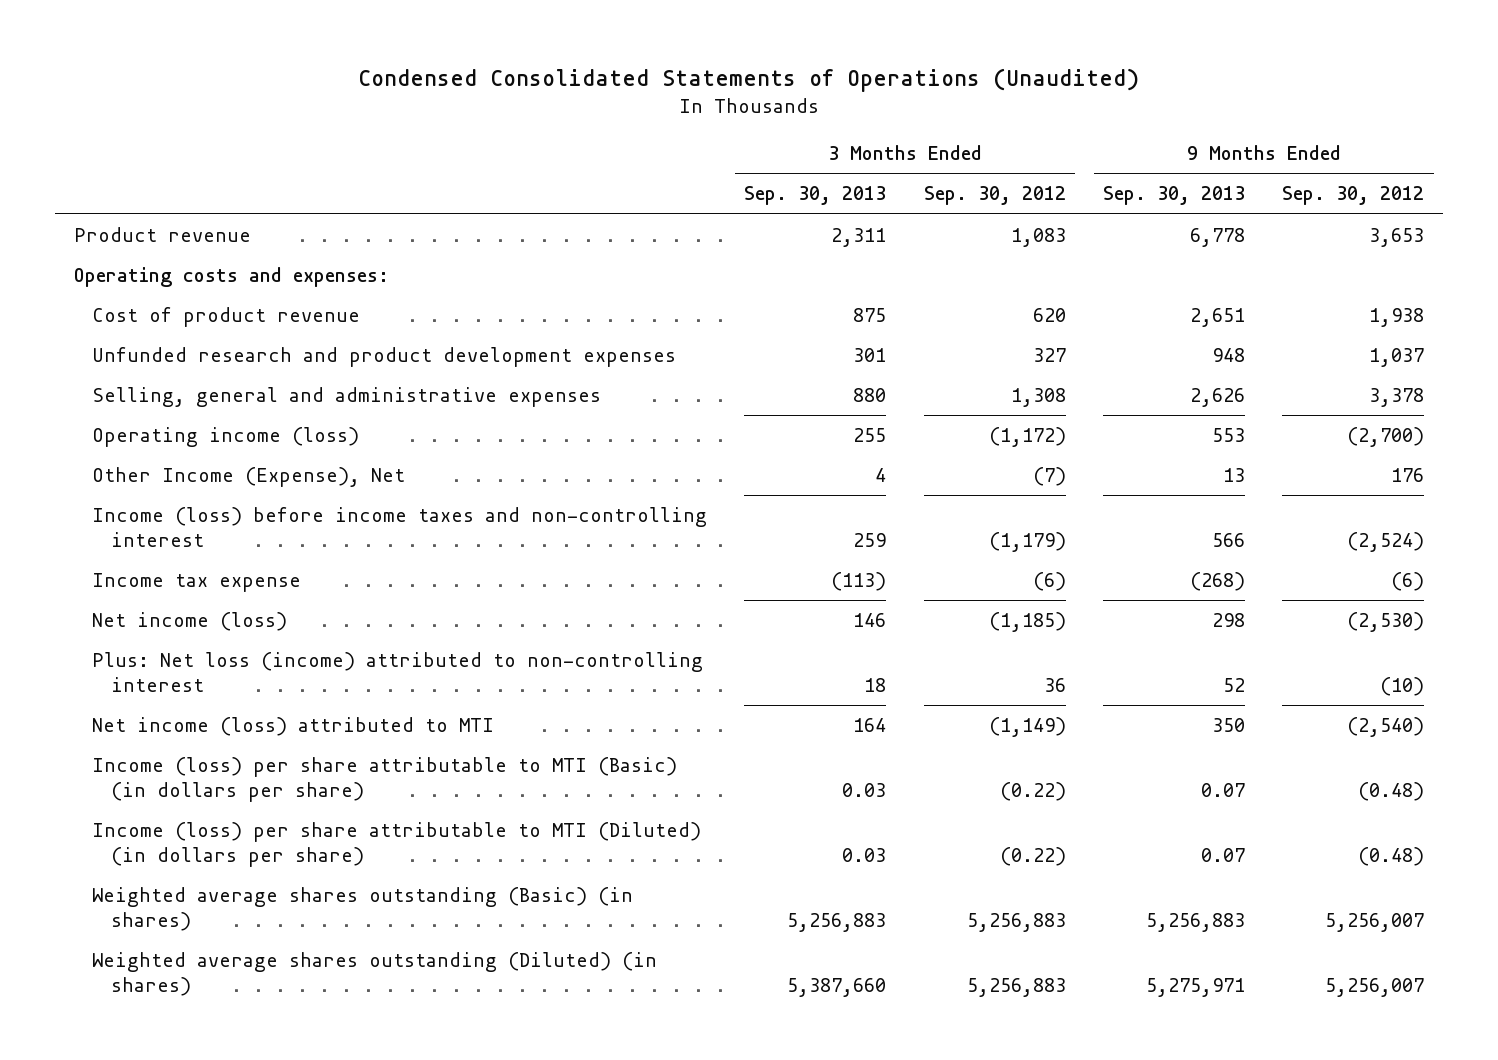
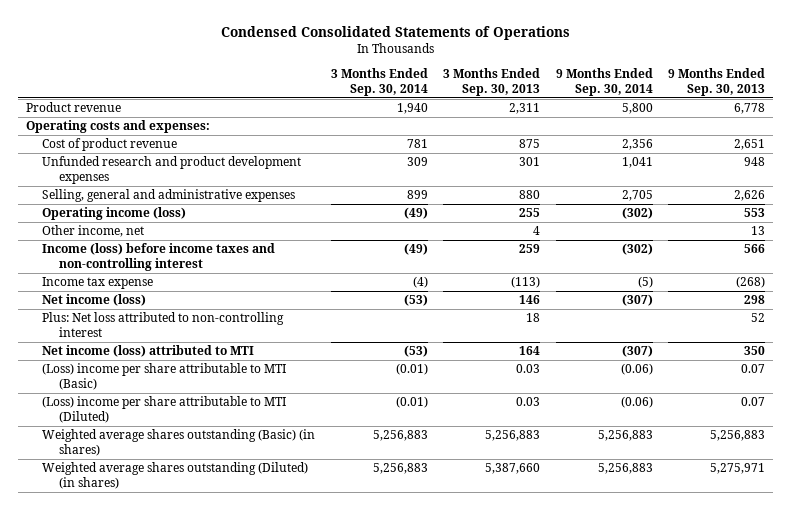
[357,68,1139,93] Condensed Consolidated Statements of Operations (Unaudited) -> [220,25,570,40] Condensed Consolidated Statements of Operations
[923,186,1066,206] Sep. 30, 2012 -> none
[1282,186,1425,206] Sep. 30, 2012 -> none
none -> [330,68,428,96] 3 Months Ended Sep. 30, 2014
none -> [555,68,653,96] 9 Months Ended Sep. 30, 2014
[92,467,406,488] Other Income (Expense), Net -> [42,225,145,238] Other income, net
[92,652,704,693] Plus: Net loss (income) attributed to non-controlling interest -> [42,312,285,337] Plus: Net loss attributed to non-controlling interest
[92,757,678,803] Income (loss) per share attributable to MTI (Basic) (in dollars per share) -> [42,363,287,390] (Loss) income per share attributable to MTI (Basic)
[92,822,702,868] Income (loss) per share attributable to MTI (Diluted) (in dollars per share) -> [42,396,287,423] (Loss) income per share attributable to MTI (Diluted)

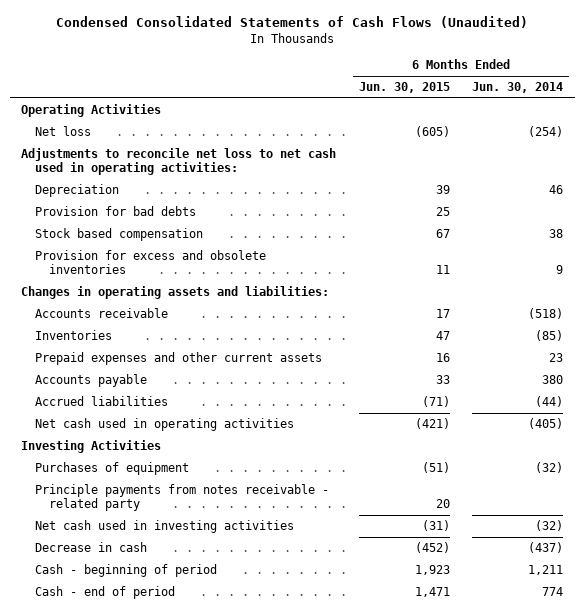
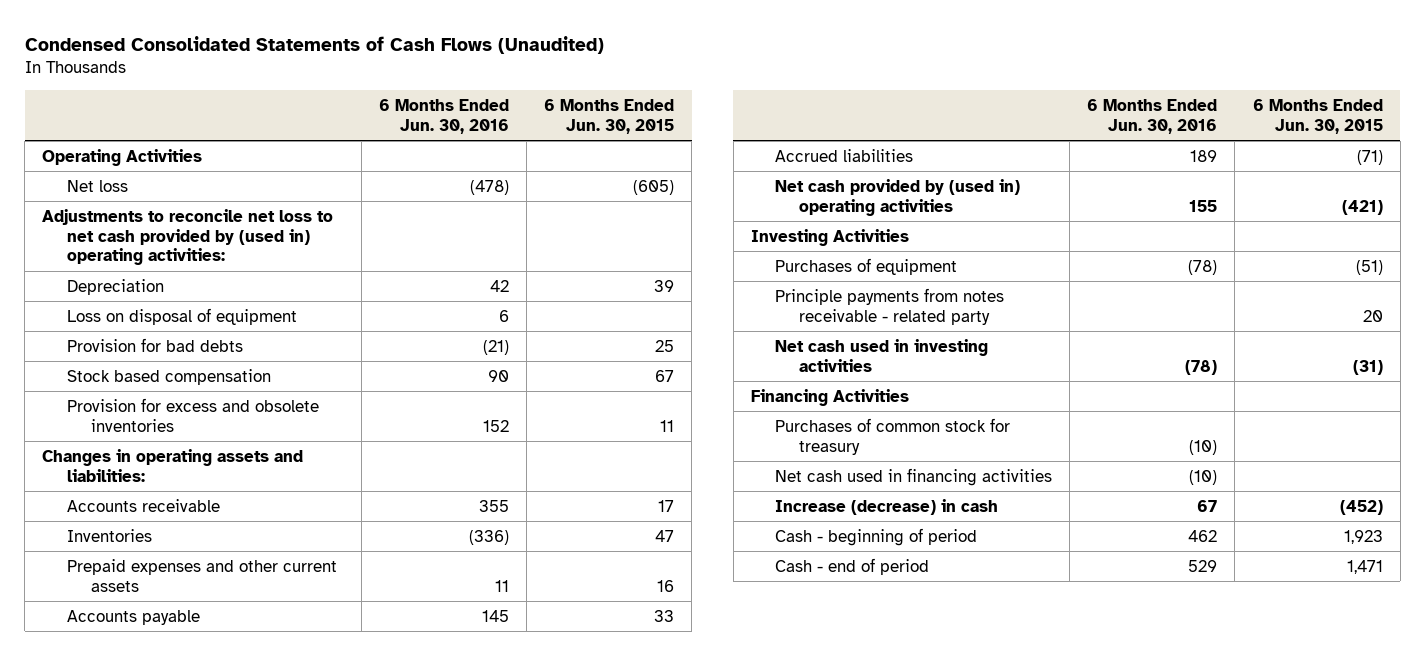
[472,81,564,93] Jun. 30, 2014 -> none
none -> [378,98,509,134] 6 Months Ended Jun. 30, 2016
[20,147,336,176] Adjustments to reconcile net loss to net cash used in operating activities: -> [42,208,334,266] Adjustments to reconcile net loss to net cash provided by (used in) operating activities:
none -> [66,307,297,325] Loss on disposal of equipment
[35,417,295,431] Net cash used in operating activities -> [775,178,1021,216] Net cash provided by (used in) operating activities
none -> [750,388,909,406] Financing Activities
none -> [775,417,1011,455] Purchases of common stock for treasury
none -> [775,467,1053,486] Net cash used in financing activities
[35,541,148,552] Decrease in cash -> [775,498,999,515] Increase (decrease) in cash

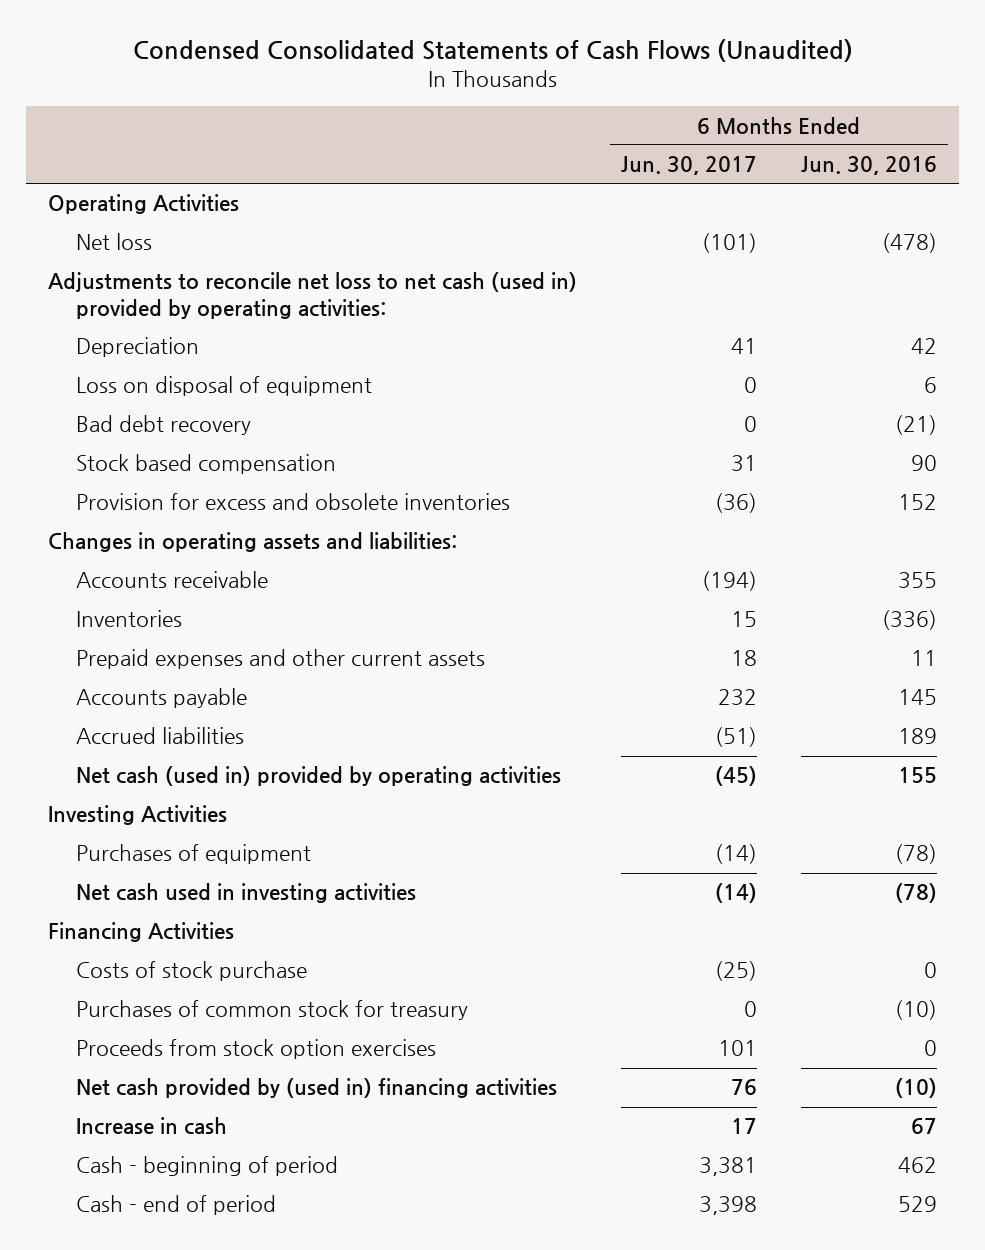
[544,98,675,134] 6 Months Ended Jun. 30, 2015 -> none
none -> [621,156,758,176] Jun. 30, 2017
[42,208,334,266] Adjustments to reconcile net loss to net cash provided by (used in) operating activities: -> [47,272,577,319] Adjustments to reconcile net loss to net cash (used in) provided by operating activities:
[66,337,243,352] Provision for bad debts -> [75,415,251,436] Bad debt recovery
[775,178,1021,216] Net cash provided by (used in) operating activities -> [75,766,561,787] Net cash (used in) provided by operating activities
[775,287,1005,325] Principle payments from notes receivable - related party -> none
none -> [75,961,307,982] Costs of stock purchase
none -> [75,1039,436,1060] Proceeds from stock option exercises
[775,467,1053,486] Net cash used in financing activities -> [75,1078,557,1099] Net cash provided by (used in) financing activities
[775,498,999,515] Increase (decrease) in cash -> [75,1117,227,1136] Increase in cash

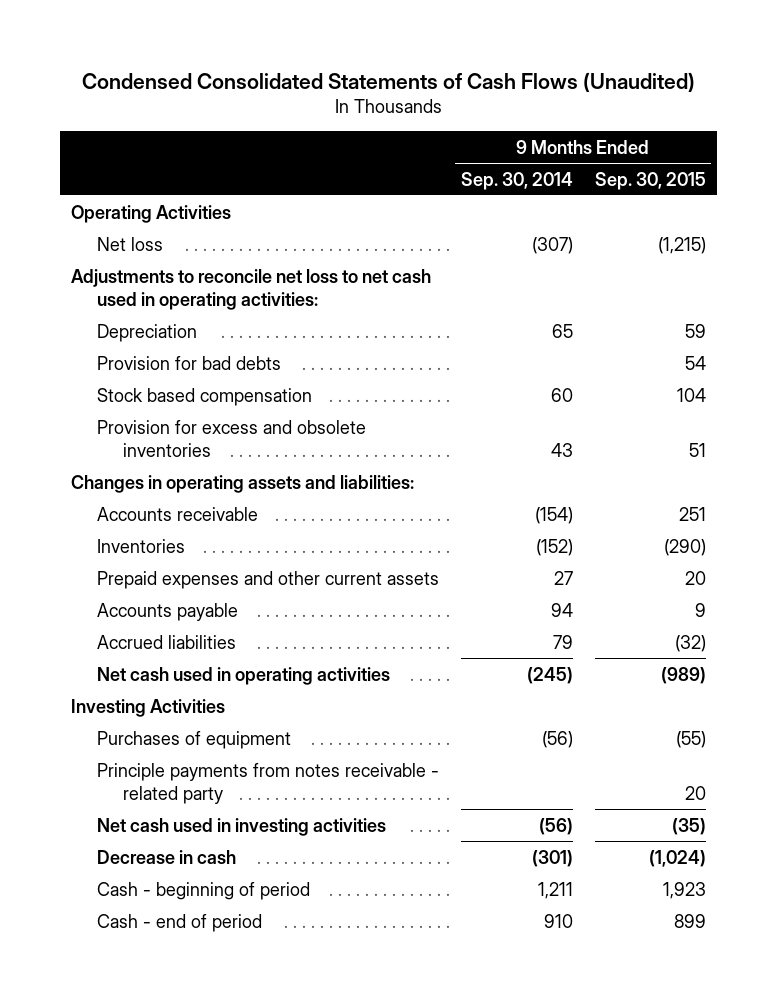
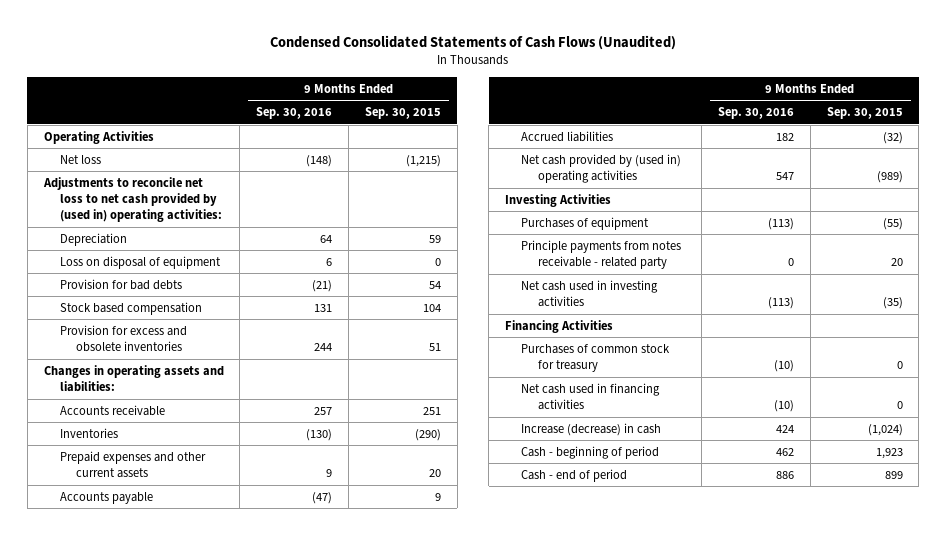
[460,171,573,190] Sep. 30, 2014 -> none
none -> [256,107,333,120] Sep. 30, 2016
[71,268,432,310] Adjustments to reconcile net loss to net cash used in operating activities: -> [42,176,222,223] Adjustments to reconcile net loss to net cash provided by (used in) operating activities:
none -> [59,255,221,269] Loss on disposal of equipment
[97,666,391,685] Net cash used in operating activities -> [521,153,682,184] Net cash provided by (used in) operating activities
none -> [505,319,614,333] Financing Activities
none -> [521,343,671,373] Purchases of common stock for treasury
none -> [521,382,661,411] Net cash used in financing activities
[97,849,237,864] Decrease in cash -> [521,422,662,436] Increase (decrease) in cash

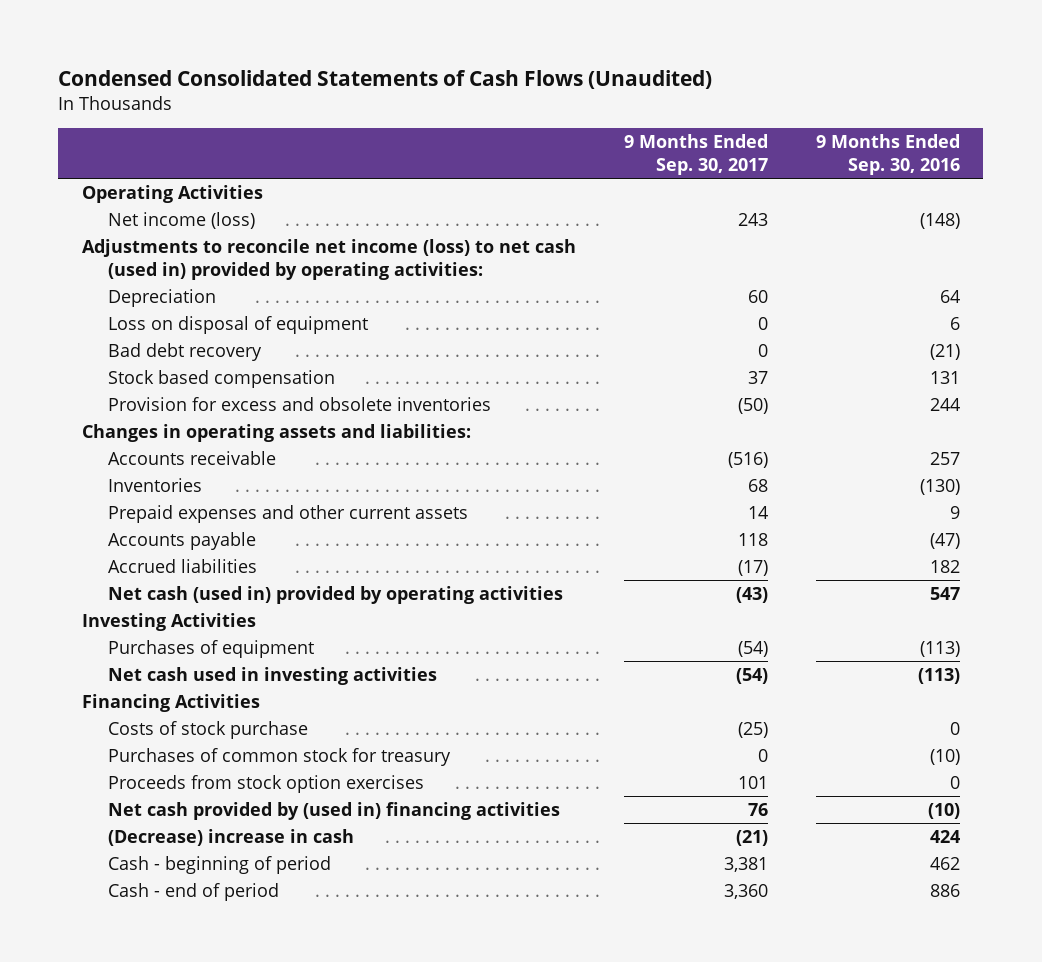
[364,107,441,120] Sep. 30, 2015 -> none
none -> [623,134,768,176] 9 Months Ended Sep. 30, 2017
[59,154,101,164] Net loss -> [108,212,256,230] Net income (loss)
[42,176,222,223] Adjustments to reconcile net loss to net cash provided by (used in) operating activities: -> [82,239,577,280] Adjustments to reconcile net income (loss) to net cash (used in) provided by operating activities:
[59,278,182,290] Provision for bad debts -> [108,343,263,362] Bad debt recovery
[521,153,682,184] Net cash provided by (used in) operating activities -> [108,586,564,605] Net cash (used in) provided by operating activities
[521,239,682,270] Principle payments from notes receivable - related party -> none
none -> [108,721,309,740] Costs of stock purchase
none -> [108,775,425,794] Proceeds from stock option exercises
[521,382,661,411] Net cash used in financing activities -> [108,802,561,821] Net cash provided by (used in) financing activities
[521,422,662,436] Increase (decrease) in cash -> [108,829,355,847] (Decrease) increase in cash

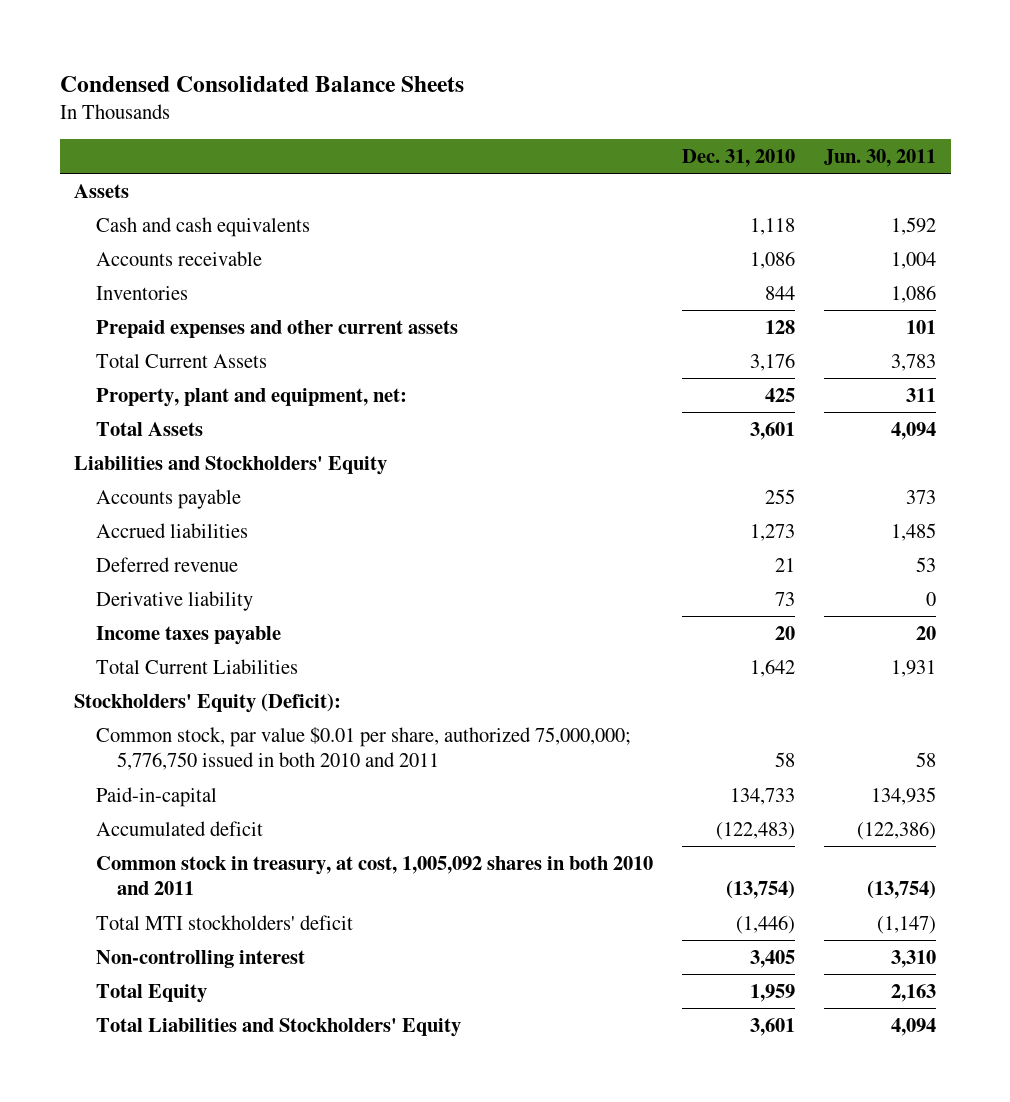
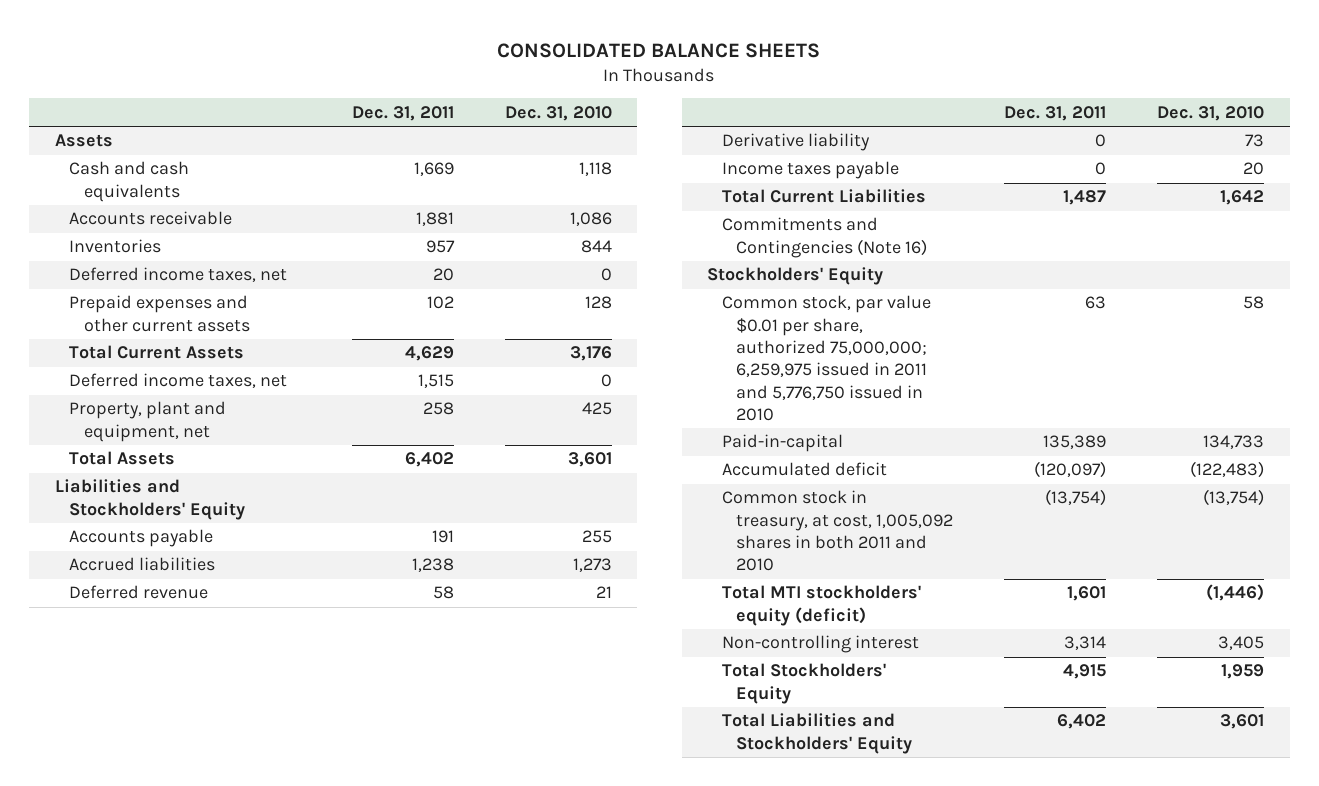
[59,75,464,92] Condensed Consolidated Balance Sheets -> [497,42,821,58] CONSOLIDATED BALANCE SHEETS
[824,149,937,168] Jun. 30, 2011 -> none
none -> [351,105,454,121] Dec. 31, 2011
none -> [69,267,288,283] Deferred income taxes, net
none -> [69,373,288,389] Deferred income taxes, net
[95,387,407,407] Property, plant and equipment, net: -> [69,401,227,442] Property, plant and equipment, net
none -> [721,217,928,258] Commitments and Contingencies (Note 16)
[74,692,342,713] Stockholders' Equity (Deficit): -> [707,267,884,286] Stockholders' Equity
[95,726,631,771] Common stock, par value $0.01 per share, authorized 75,000,000; 5,776,750 issued in both 2010 and 2011 -> [721,295,931,422] Common stock, par value $0.01 per share, authorized 75,000,000; 6,259,975 issued in 2011 and 5,776,750 issued in 2010
[95,855,653,896] Common stock in treasury, at cost, 1,005,092 shares in both 2010 and 2011 -> [721,490,954,572] Common stock in treasury, at cost, 1,005,092 shares in both 2011 and 2010
[95,914,353,930] Total MTI stockholders' deficit -> [721,585,921,626] Total MTI stockholders' equity (deficit)
[95,983,207,1003] Total Equity -> [721,663,886,704] Total Stockholders' Equity

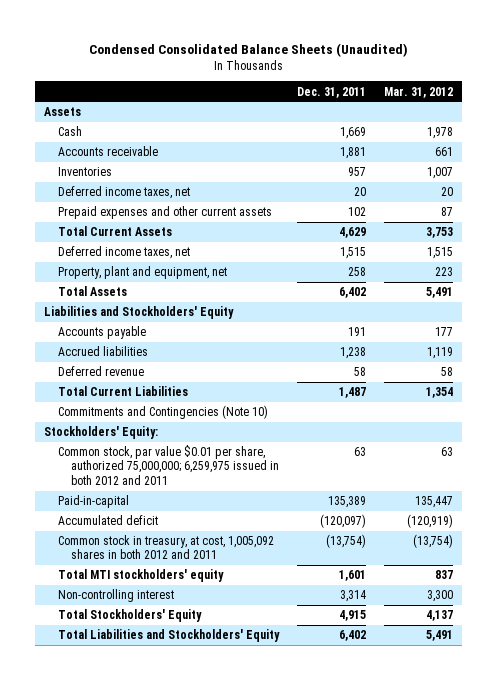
[497,42,821,58] CONSOLIDATED BALANCE SHEETS -> [88,42,408,57] Condensed Consolidated Balance Sheets (Unaudited)
[504,105,612,121] Dec. 31, 2010 -> none
none -> [384,86,454,98] Mar. 31, 2012
[69,161,190,202] Cash and cash equivalents -> [57,126,82,137] Cash
[721,133,870,152] Derivative liability -> none
[721,161,899,180] Income taxes payable -> none
[721,217,928,258] Commitments and Contingencies (Note 16) -> [57,405,268,420] Commitments and Contingencies (Note 10)
[707,267,884,286] Stockholders' Equity -> [44,426,159,440] Stockholders' Equity:
[721,295,931,422] Common stock, par value $0.01 per share, authorized 75,000,000; 6,259,975 issued in 2011 and 5,776,750 issued in 2010 -> [57,445,280,485] Common stock, par value $0.01 per share, authorized 75,000,000; 6,259,975 issued in both 2012 and 2011
[721,490,954,572] Common stock in treasury, at cost, 1,005,092 shares in both 2011 and 2010 -> [57,535,274,560] Common stock in treasury, at cost, 1,005,092 shares in both 2012 and 2011
[721,585,921,626] Total MTI stockholders' equity (deficit) -> [57,569,224,583] Total MTI stockholders' equity

